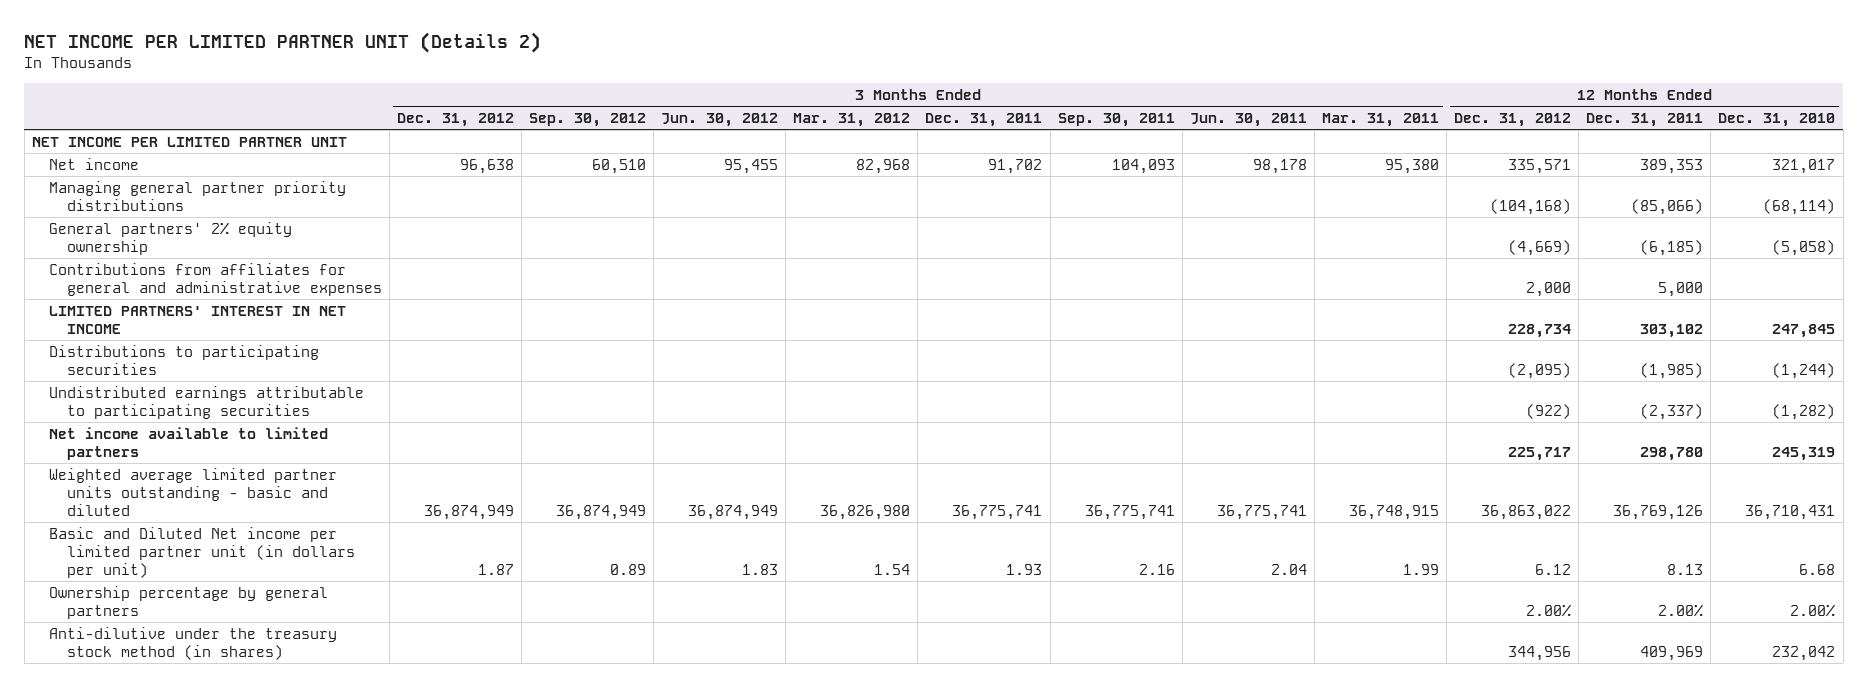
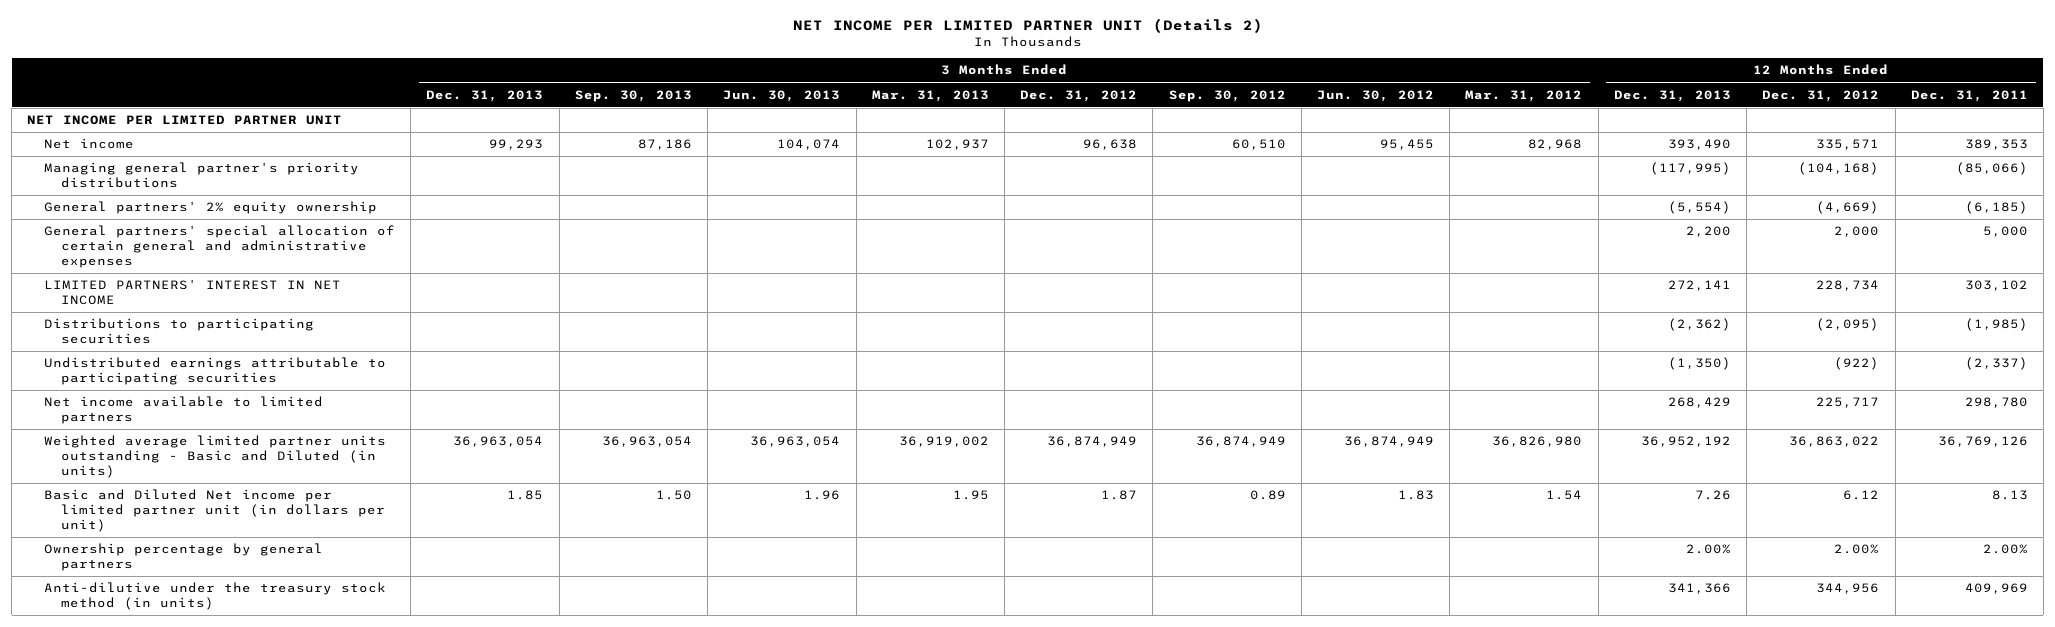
[925,112,1043,127] Dec. 31, 2011 -> none
[1057,112,1175,127] Sep. 30, 2011 -> none
[1189,112,1307,127] Jun. 30, 2011 -> none
[1321,112,1439,127] Mar. 31, 2011 -> none
[1718,112,1836,127] Dec. 31, 2010 -> none
none -> [426,89,544,102] Dec. 31, 2013
none -> [574,89,692,102] Sep. 30, 2013
none -> [723,89,841,102] Jun. 30, 2013
none -> [871,89,989,102] Mar. 31, 2013
none -> [1613,89,1731,102] Dec. 31, 2013
[49,180,347,211] Managing general partner priority distributions -> [43,162,359,189] Managing general partner's priority distributions
[49,262,382,296] Contributions from affiliates for general and administrative expenses -> none
none -> [43,225,395,268] General partners' special allocation of certain general and administrative expenses
[49,467,338,517] Weighted average limited partner units outstanding - basic and diluted -> [43,435,386,478] Weighted average limited partner units outstanding - Basic and Diluted (in units)
[49,626,338,660] Anti-dilutive under the treasury stock method (in shares) -> [43,582,386,611] Anti-dilutive under the treasury stock method (in units)

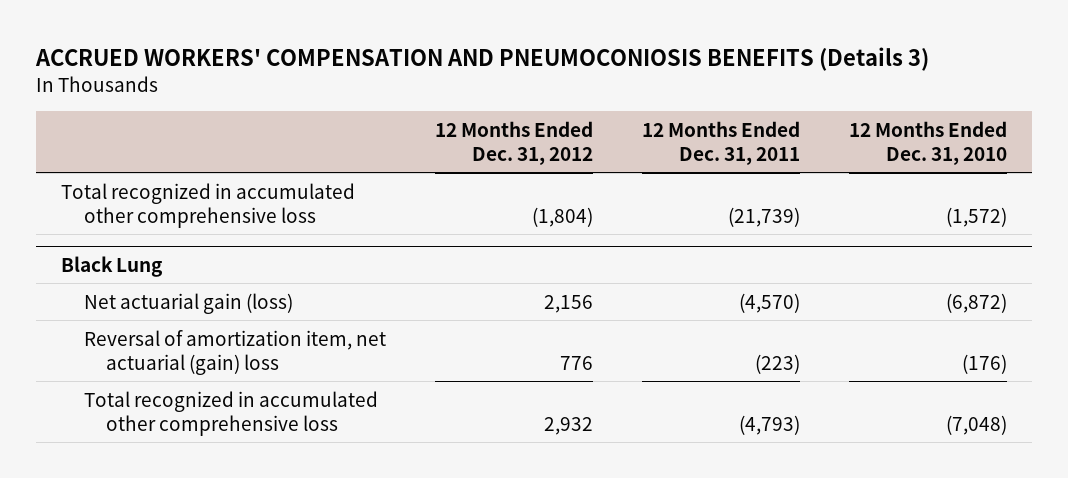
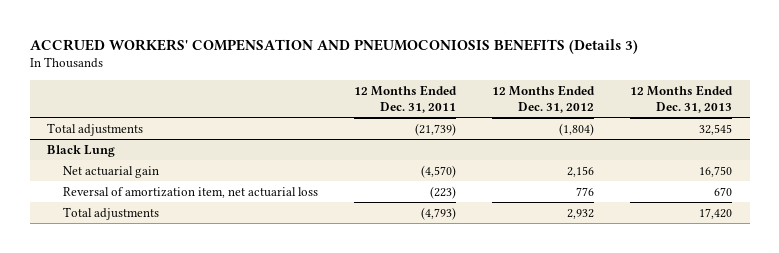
[849,120,1008,165] 12 Months Ended Dec. 31, 2010 -> none
none -> [629,84,733,114] 12 Months Ended Dec. 31, 2013
[61,182,356,228] Total recognized in accumulated other comprehensive loss -> [47,122,144,136] Total adjustments
[83,292,293,314] Net actuarial gain (loss) -> [62,165,159,178] Net actuarial gain
[83,329,386,375] Reversal of amortization item, net actuarial (gain) loss -> [62,186,318,198] Reversal of amortization item, net actuarial loss
[83,390,378,436] Total recognized in accumulated other comprehensive loss -> [62,206,159,220] Total adjustments

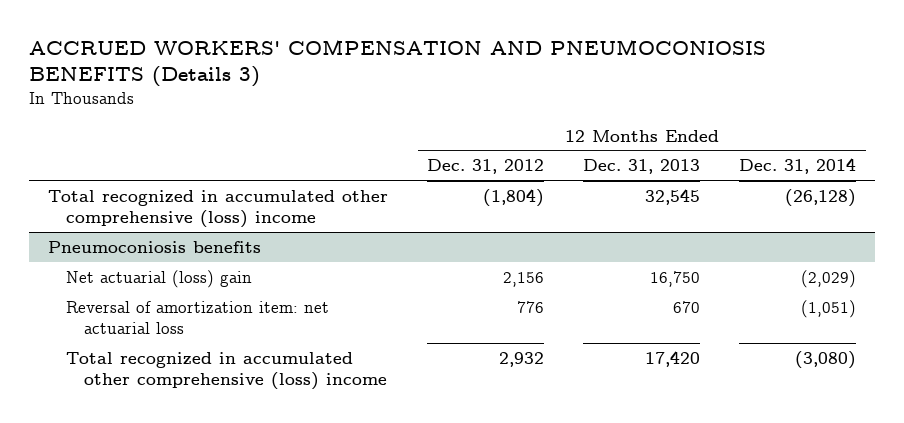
[353,84,457,114] 12 Months Ended Dec. 31, 2011 -> none
none -> [738,158,856,175] Dec. 31, 2014
[47,144,116,157] Black Lung -> none
[47,122,144,136] Total adjustments -> [48,189,389,229] Total recognized in accumulated other comprehensive (loss) income
none -> [48,240,262,253] Pneumoconiosis benefits
[62,165,159,178] Net actuarial gain -> [66,269,253,288] Net actuarial (loss) gain
[62,186,318,198] Reversal of amortization item, net actuarial loss -> [66,300,330,335] Reversal of amortization item: net actuarial loss
[62,206,159,220] Total adjustments -> [66,351,388,391] Total recognized in accumulated other comprehensive (loss) income

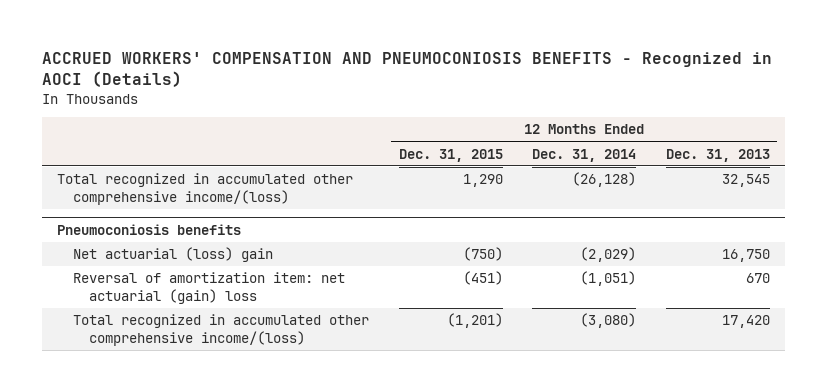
[28,39,766,88] ACCRUED WORKERS' COMPENSATION AND PNEUMOCONIOSIS BENEFITS (Details 3) -> [42,51,773,88] ACCRUED WORKERS' COMPENSATION AND PNEUMOCONIOSIS BENEFITS - Recognized in AOCI (Details)
[427,159,545,175] Dec. 31, 2012 -> none
none -> [398,148,503,162] Dec. 31, 2015
[48,189,389,229] Total recognized in accumulated other comprehensive (loss) income -> [57,173,354,205] Total recognized in accumulated other comprehensive income/(loss)
[66,300,330,335] Reversal of amortization item: net actuarial loss -> [73,272,346,304] Reversal of amortization item: net actuarial (gain) loss
[66,351,388,391] Total recognized in accumulated other comprehensive (loss) income -> [73,314,370,346] Total recognized in accumulated other comprehensive income/(loss)

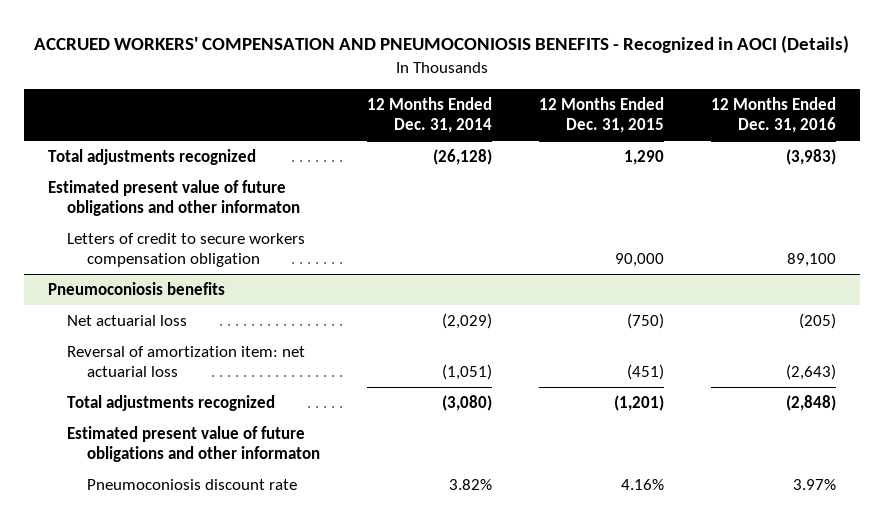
[665,148,770,162] Dec. 31, 2013 -> none
none -> [711,97,837,134] 12 Months Ended Dec. 31, 2016
[57,173,354,205] Total recognized in accumulated other comprehensive income/(loss) -> [47,148,256,165] Total adjustments recognized
none -> [47,179,301,217] Estimated present value of future obligations and other informaton
none -> [67,232,306,268] Letters of credit to secure workers compensation obligation
[73,247,274,263] Net actuarial (loss) gain -> [67,314,188,326] Net actuarial loss
[73,272,346,304] Reversal of amortization item: net actuarial (gain) loss -> [67,345,306,378] Reversal of amortization item: net actuarial loss
[73,314,370,346] Total recognized in accumulated other comprehensive income/(loss) -> [67,394,276,411] Total adjustments recognized
none -> [67,425,320,463] Estimated present value of future obligations and other informaton
none -> [86,478,297,490] Pneumoconiosis discount rate

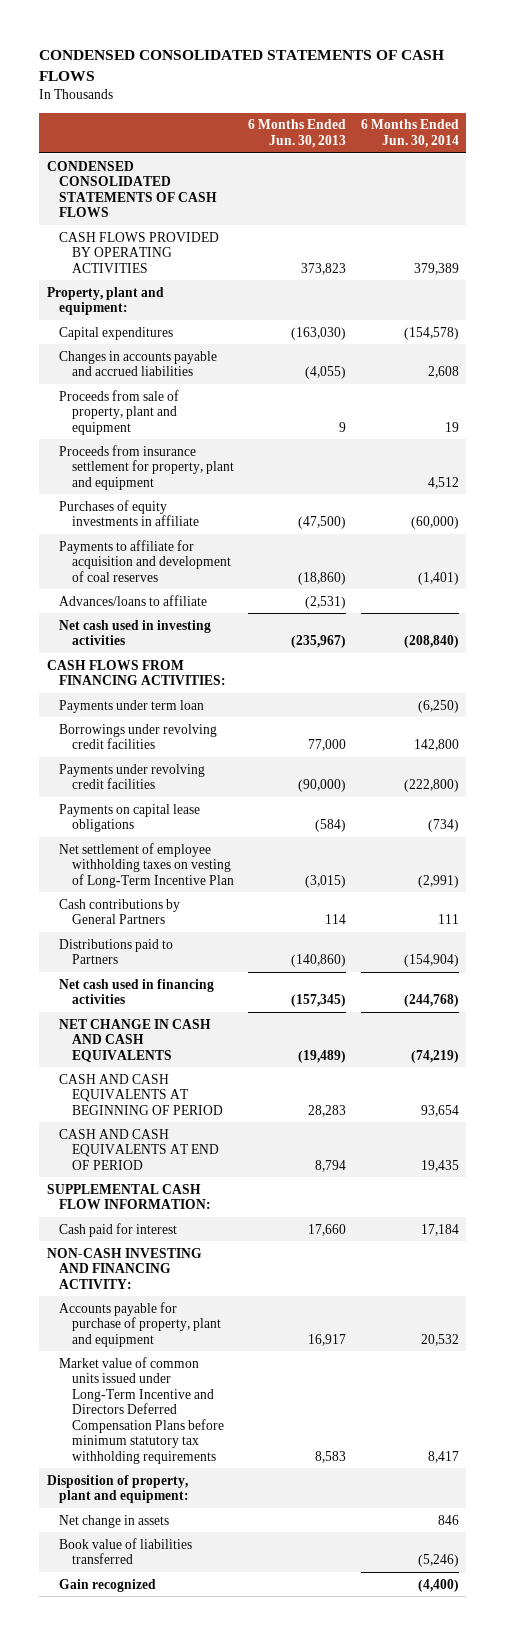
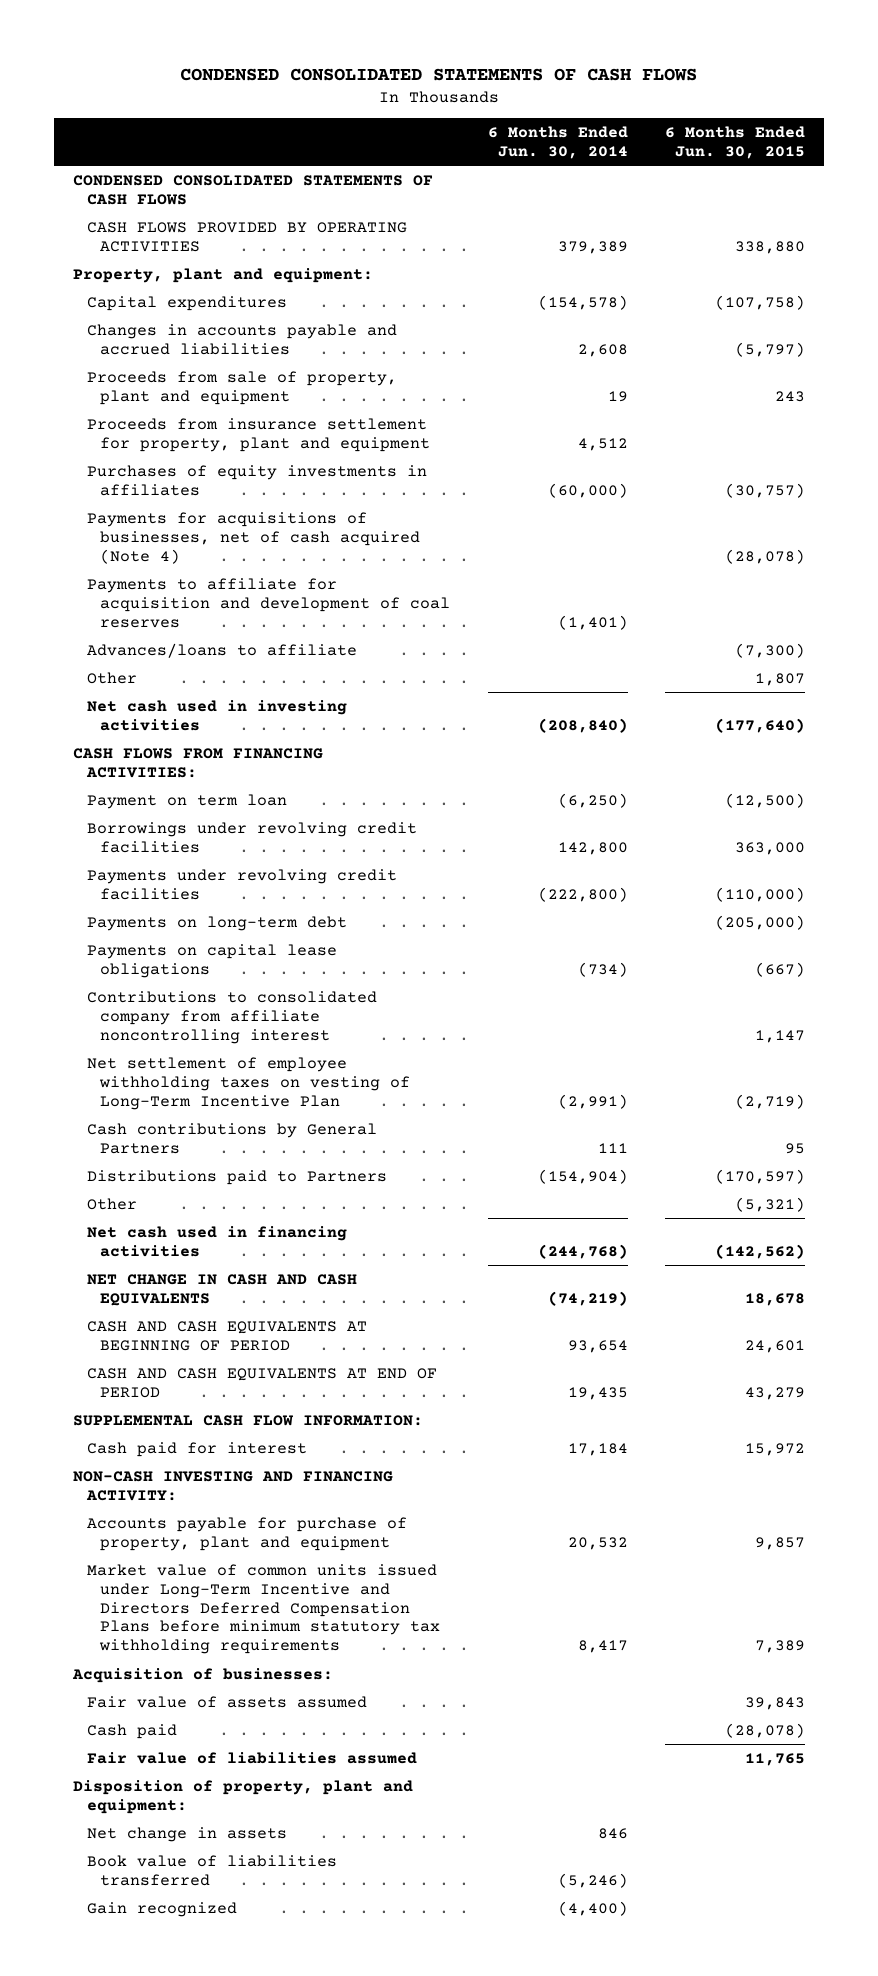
[248,119,347,148] 6 Months Ended Jun. 30, 2013 -> none
none -> [665,125,806,159] 6 Months Ended Jun. 30, 2015
[59,499,199,527] Purchases of equity investments in affiliate -> [86,464,427,496] Purchases of equity investments in affiliates
none -> [86,511,420,564] Payments for acquisitions of businesses, net of cash acquired (Note 4)
none -> [86,671,137,684] Other
[59,699,205,713] Payments under term loan -> [86,793,287,809] Payment on term loan
none -> [86,915,347,931] Payments on long-term debt
none -> [86,990,377,1044] Contributions to consolidated company from affiliate noncontrolling interest
none -> [86,1197,137,1210] Other
none -> [72,1667,334,1683] Acquisition of businesses:
none -> [86,1695,367,1708] Fair value of assets assumed
none -> [86,1723,177,1739] Cash paid
none -> [86,1751,417,1764] Fair value of liabilities assumed

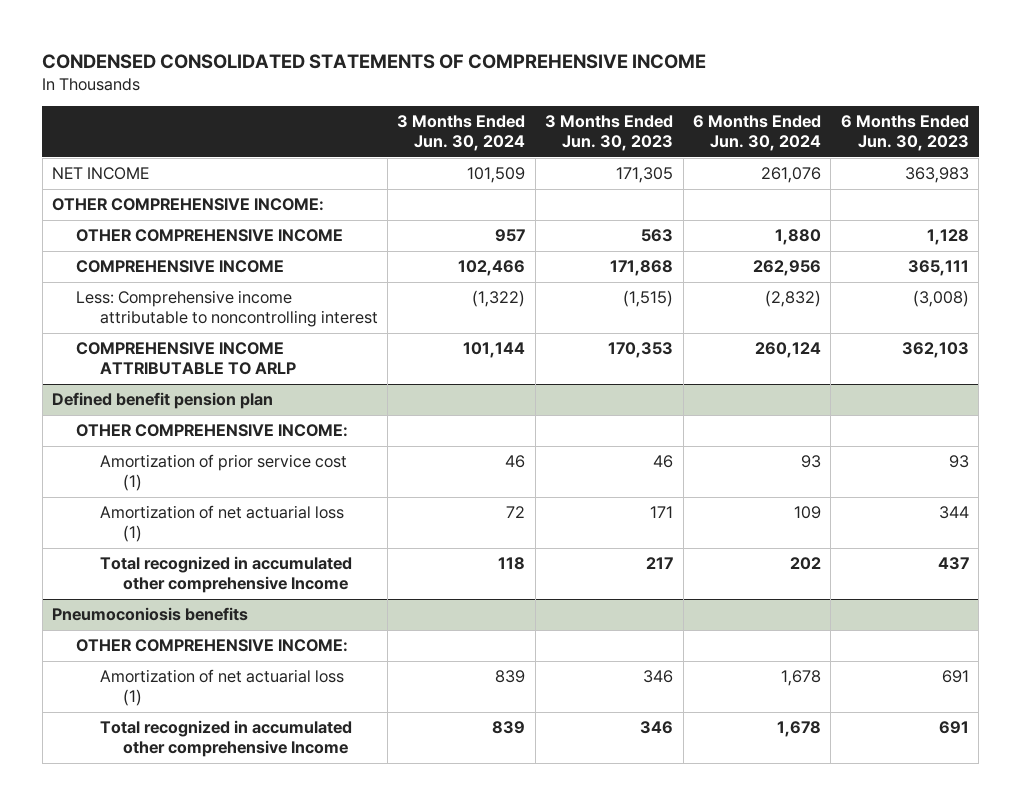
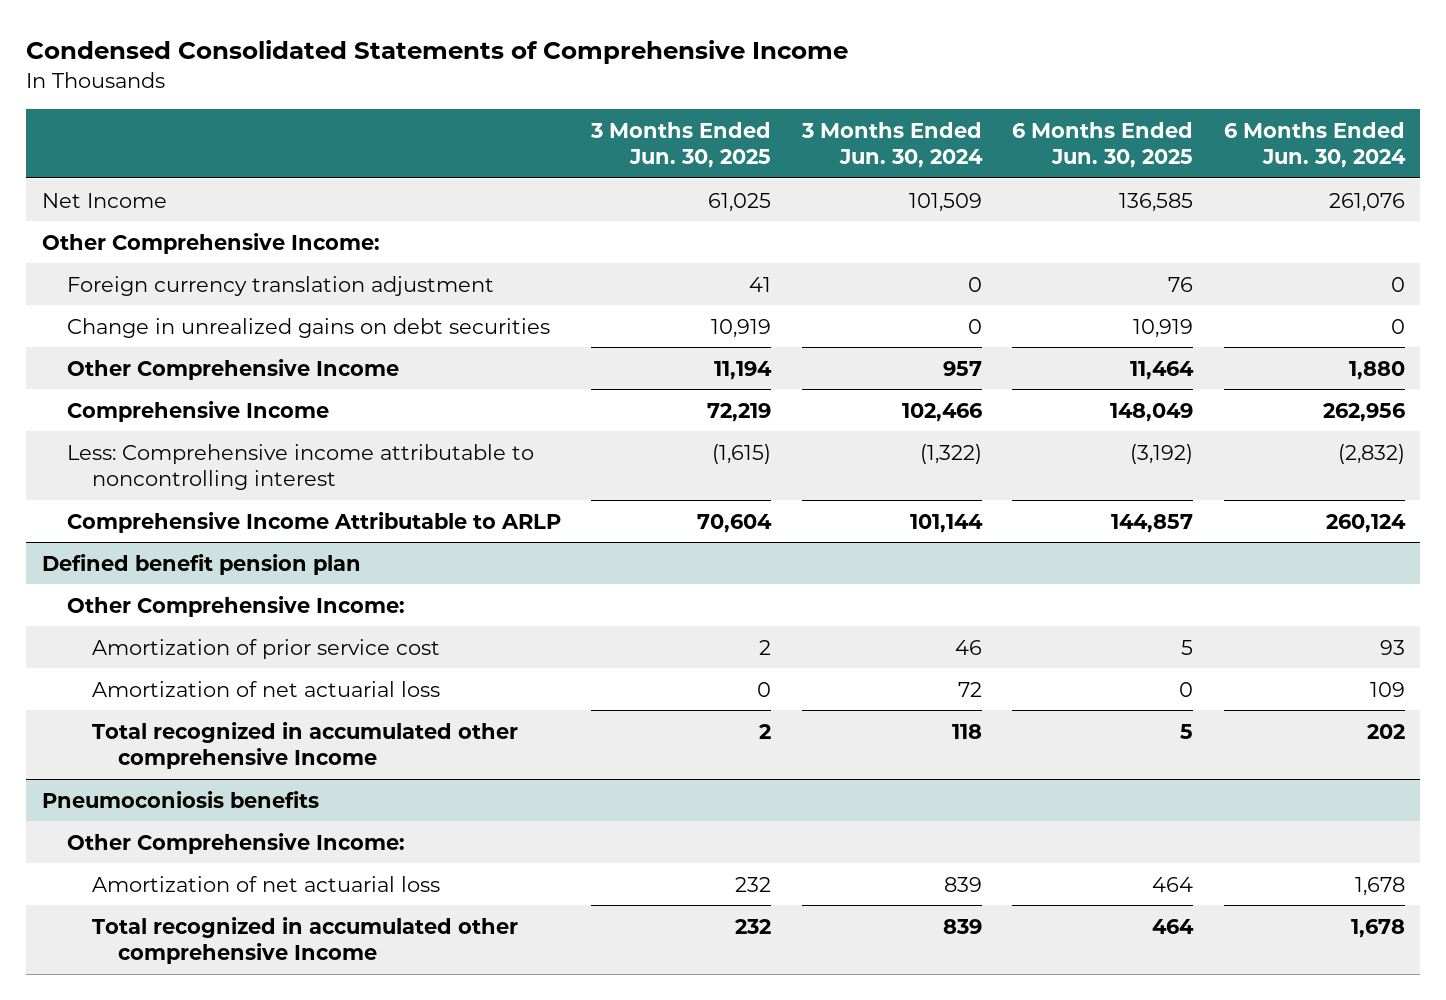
[42,53,707,69] CONDENSED CONSOLIDATED STATEMENTS OF COMPREHENSIVE INCOME -> [26,40,849,65] Condensed Consolidated Statements of Comprehensive Income
[545,115,674,152] 3 Months Ended Jun. 30, 2023 -> none
[840,115,969,152] 6 Months Ended Jun. 30, 2023 -> none
none -> [590,121,772,169] 3 Months Ended Jun. 30, 2025
none -> [1012,121,1194,169] 6 Months Ended Jun. 30, 2025
[52,167,150,181] NET INCOME -> [41,192,167,208] Net Income
[52,198,325,212] OTHER COMPREHENSIVE INCOME: -> [41,232,380,254] Other Comprehensive Income:
none -> [66,275,494,296] Foreign currency translation adjustment
none -> [66,317,550,338] Change in unrealized gains on debt securities
[75,229,343,243] OTHER COMPREHENSIVE INCOME -> [66,358,399,380] Other Comprehensive Income
[75,260,284,274] COMPREHENSIVE INCOME -> [66,400,329,422] Comprehensive Income
[75,342,296,375] COMPREHENSIVE INCOME ATTRIBUTABLE TO ARLP -> [66,511,561,533] Comprehensive Income Attributable to ARLP
[75,424,348,438] OTHER COMPREHENSIVE INCOME: -> [66,595,405,617] Other Comprehensive Income:
[99,454,347,491] Amortization of prior service cost (1) -> [92,638,441,659] Amortization of prior service cost
[99,505,344,542] Amortization of net actuarial loss (1) -> [92,680,441,697] Amortization of net actuarial loss
[75,639,348,653] OTHER COMPREHENSIVE INCOME: -> [66,832,405,854] Other Comprehensive Income:
[99,669,344,706] Amortization of net actuarial loss (1) -> [92,875,441,892] Amortization of net actuarial loss

